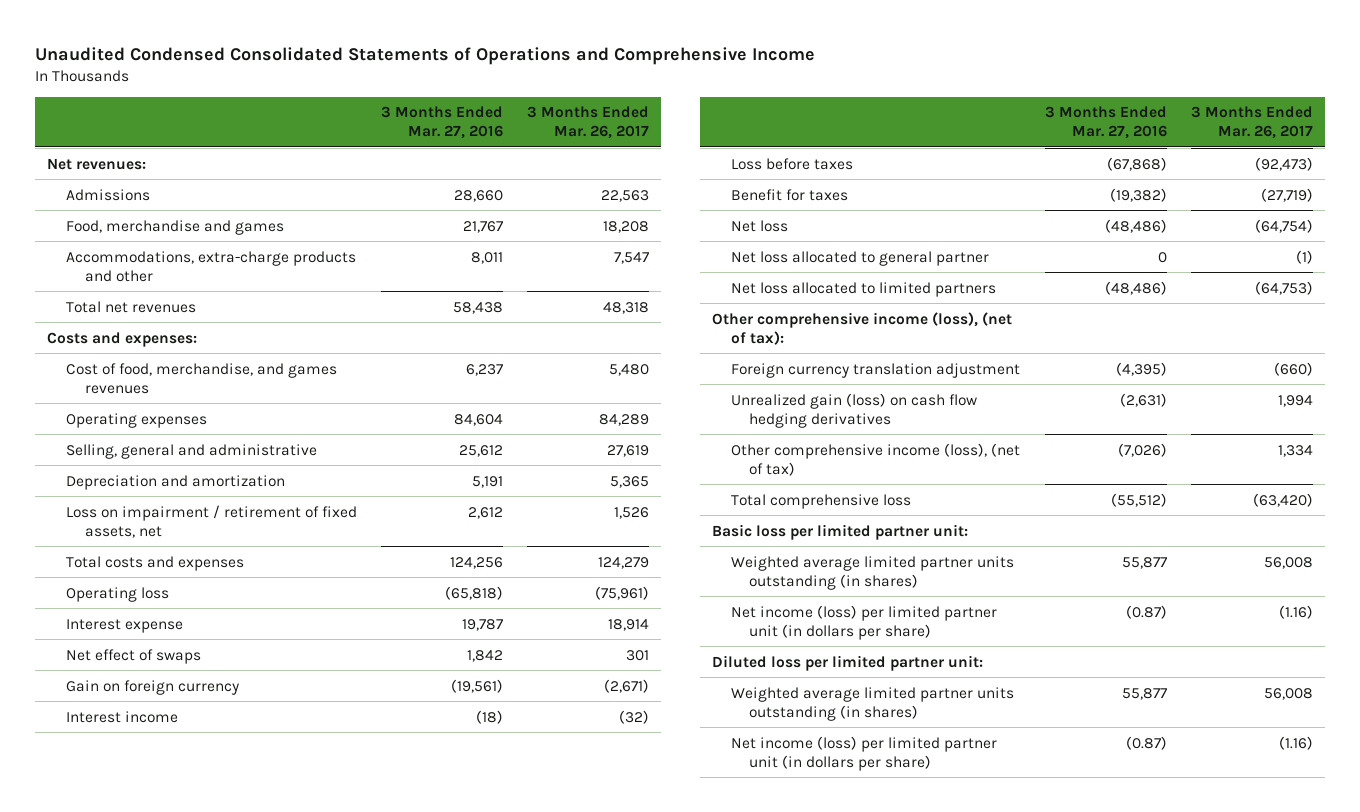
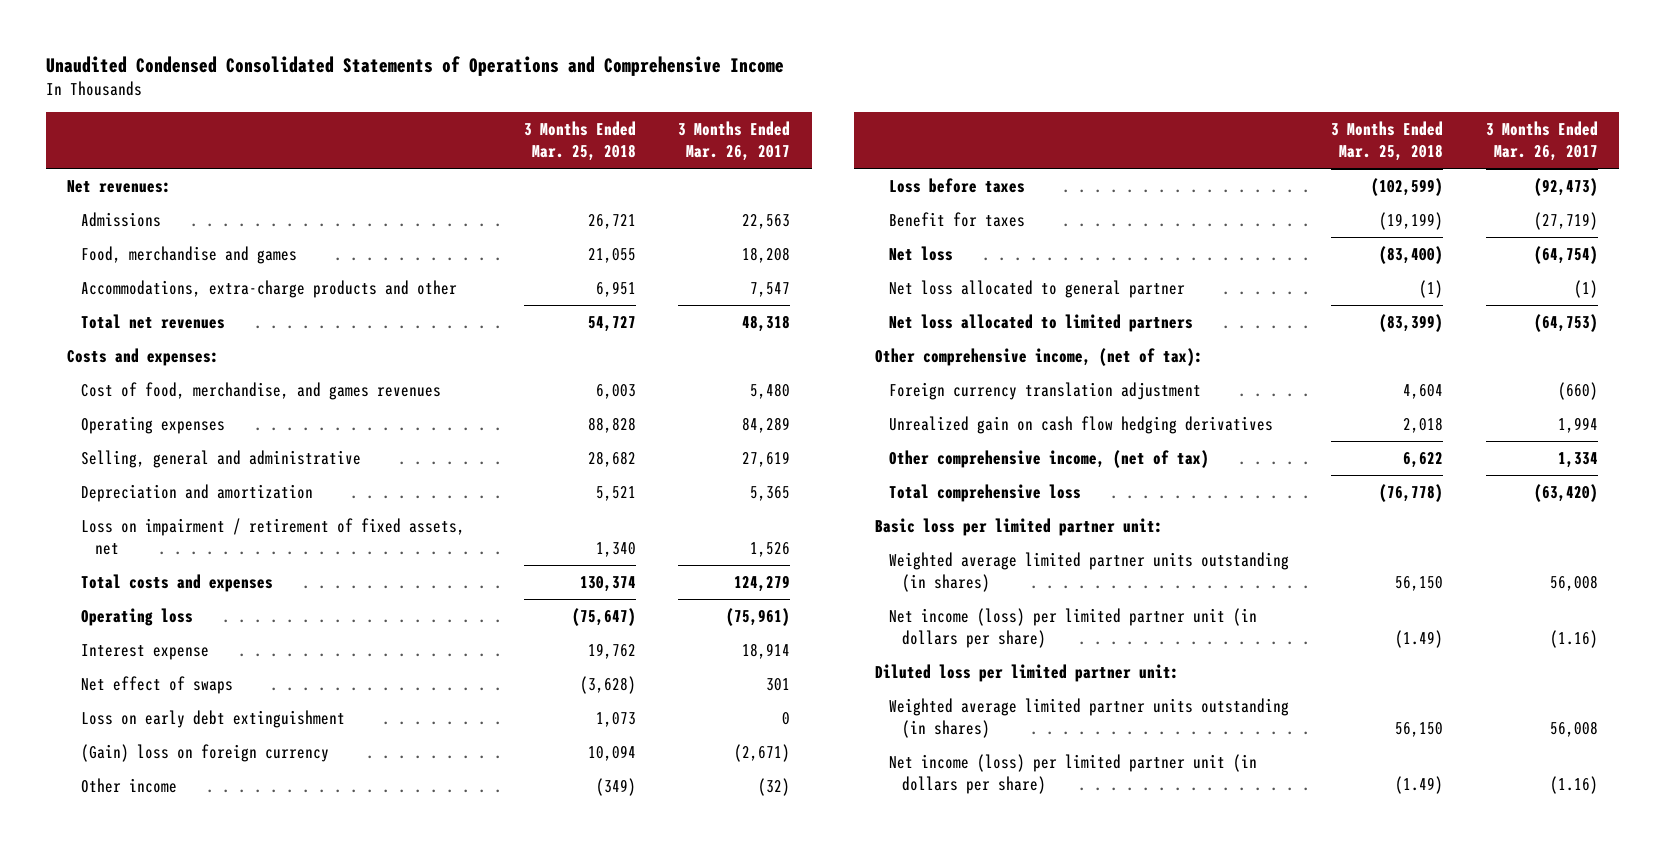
[381,106,504,140] 3 Months Ended Mar. 27, 2016 -> none
none -> [523,121,636,161] 3 Months Ended Mar. 25, 2018
[66,710,179,723] Interest income -> none
none -> [81,710,346,729] Loss on early debt extinguishment
[66,679,240,695] Gain on foreign currency -> [81,744,330,763] (Gain) loss on foreign currency
none -> [81,778,178,794] Other income
[711,311,1012,345] Other comprehensive income (loss), (net of tax): -> [875,348,1204,367] Other comprehensive income, (net of tax):
[730,392,977,428] Unrealized gain (loss) on cash flow hedging derivatives -> [888,416,1273,435] Unrealized gain on cash flow hedging derivatives
[730,442,1020,476] Other comprehensive income (loss), (net of tax) -> [888,450,1209,469] Other comprehensive income, (net of tax)

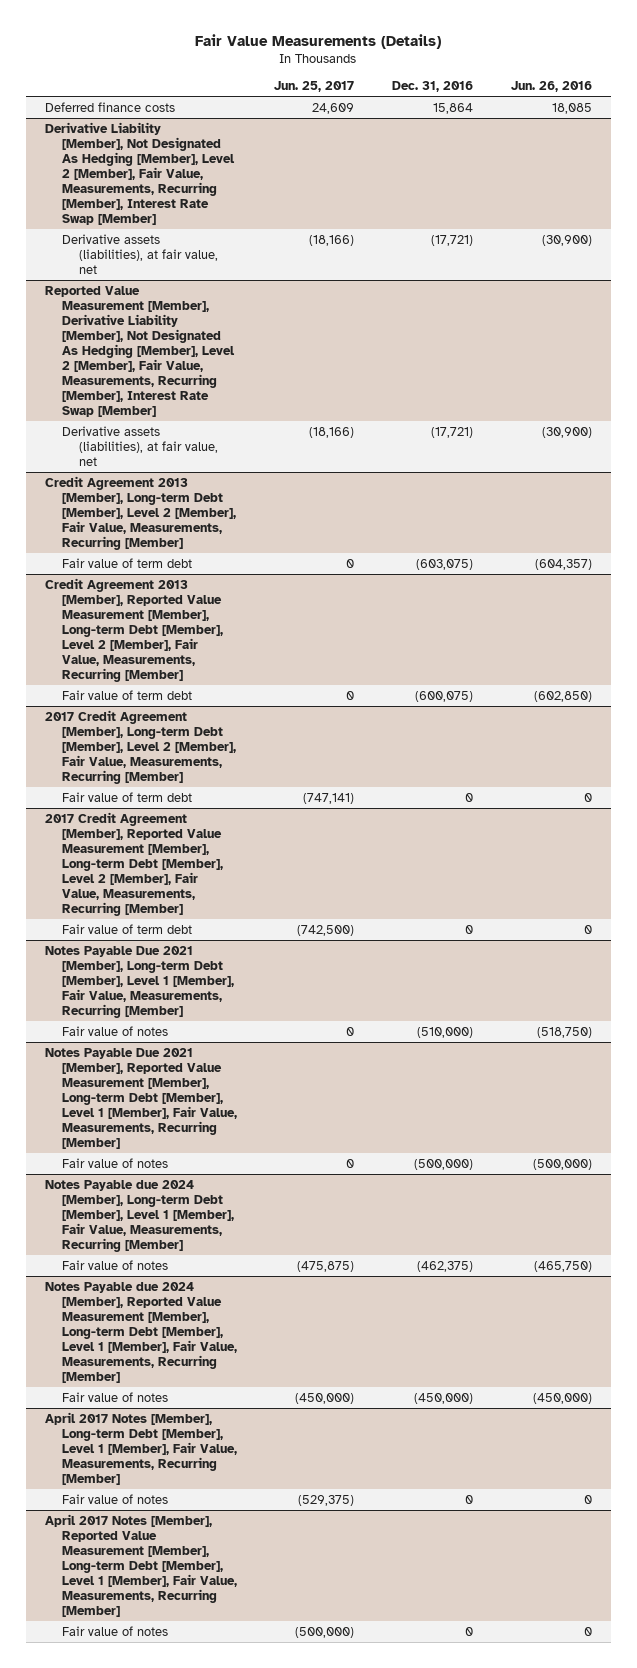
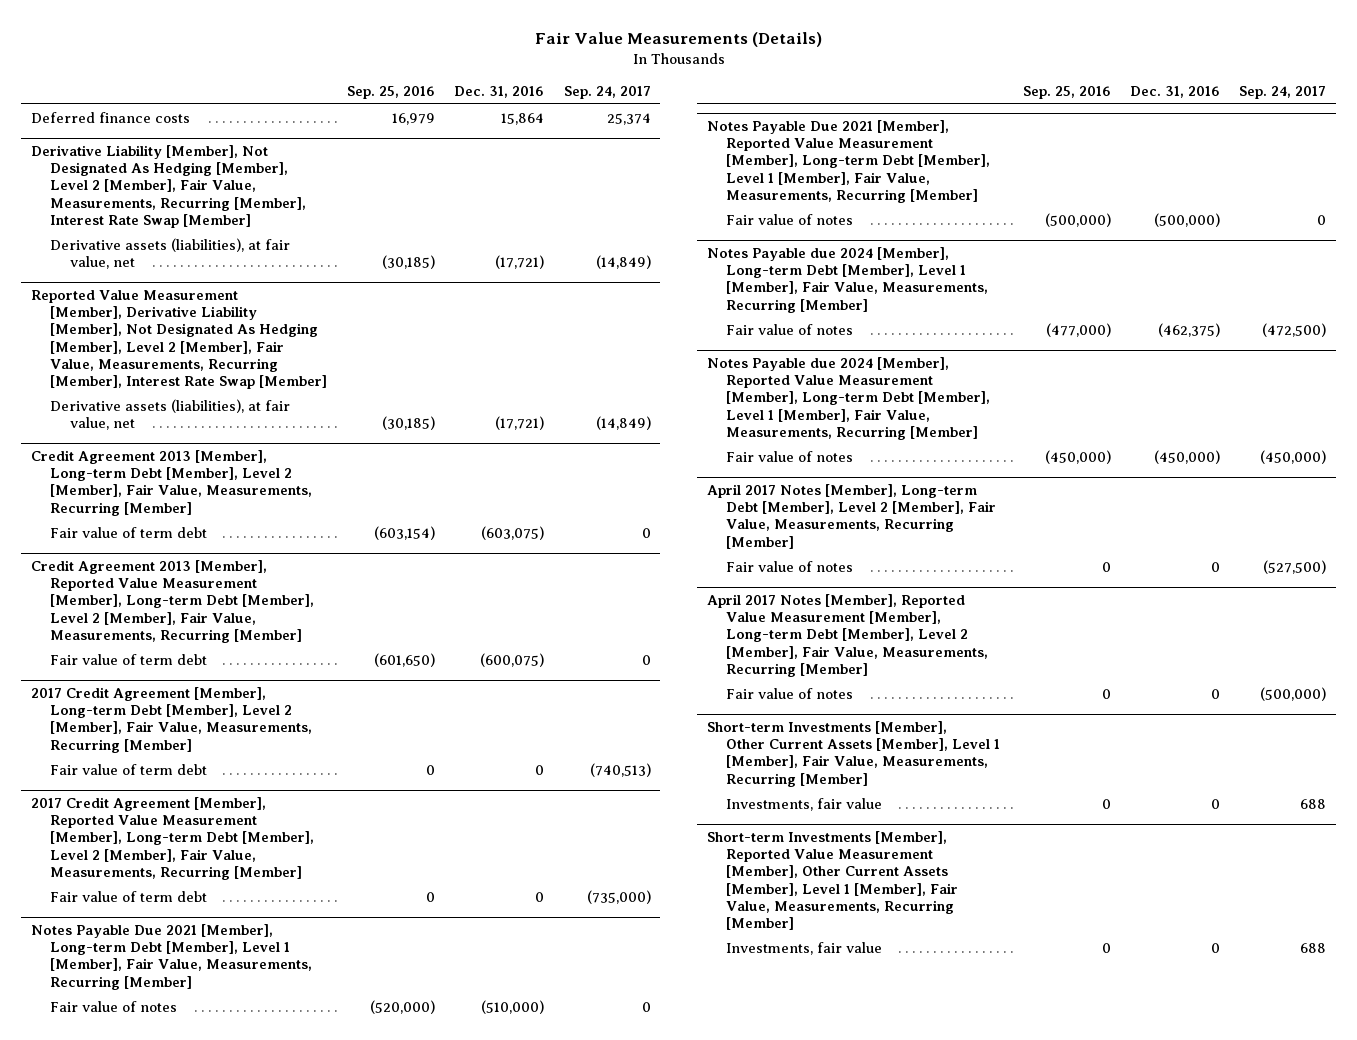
[274,81,355,93] Jun. 25, 2017 -> none
[510,81,592,93] Jun. 26, 2016 -> none
none -> [346,86,435,100] Sep. 25, 2016
none -> [563,86,651,100] Sep. 24, 2017
[44,1411,237,1485] April 2017 Notes [Member], Long-term Debt [Member], Level 1 [Member], Fair Value, Measurements, Recurring [Member] -> [706,484,997,549] April 2017 Notes [Member], Long-term Debt [Member], Level 2 [Member], Fair Value, Measurements, Recurring [Member]
[44,1513,237,1617] April 2017 Notes [Member], Reported Value Measurement [Member], Long-term Debt [Member], Level 1 [Member], Fair Value, Measurements, Recurring [Member] -> [706,594,989,677] April 2017 Notes [Member], Reported Value Measurement [Member], Long-term Debt [Member], Level 2 [Member], Fair Value, Measurements, Recurring [Member]
none -> [706,721,1001,787] Short-term Investments [Member], Other Current Assets [Member], Level 1 [Member], Fair Value, Measurements, Recurring [Member]
none -> [726,797,883,811] Investments, fair value
none -> [706,831,959,930] Short-term Investments [Member], Reported Value Measurement [Member], Other Current Assets [Member], Level 1 [Member], Fair Value, Measurements, Recurring [Member]
none -> [726,941,883,955] Investments, fair value

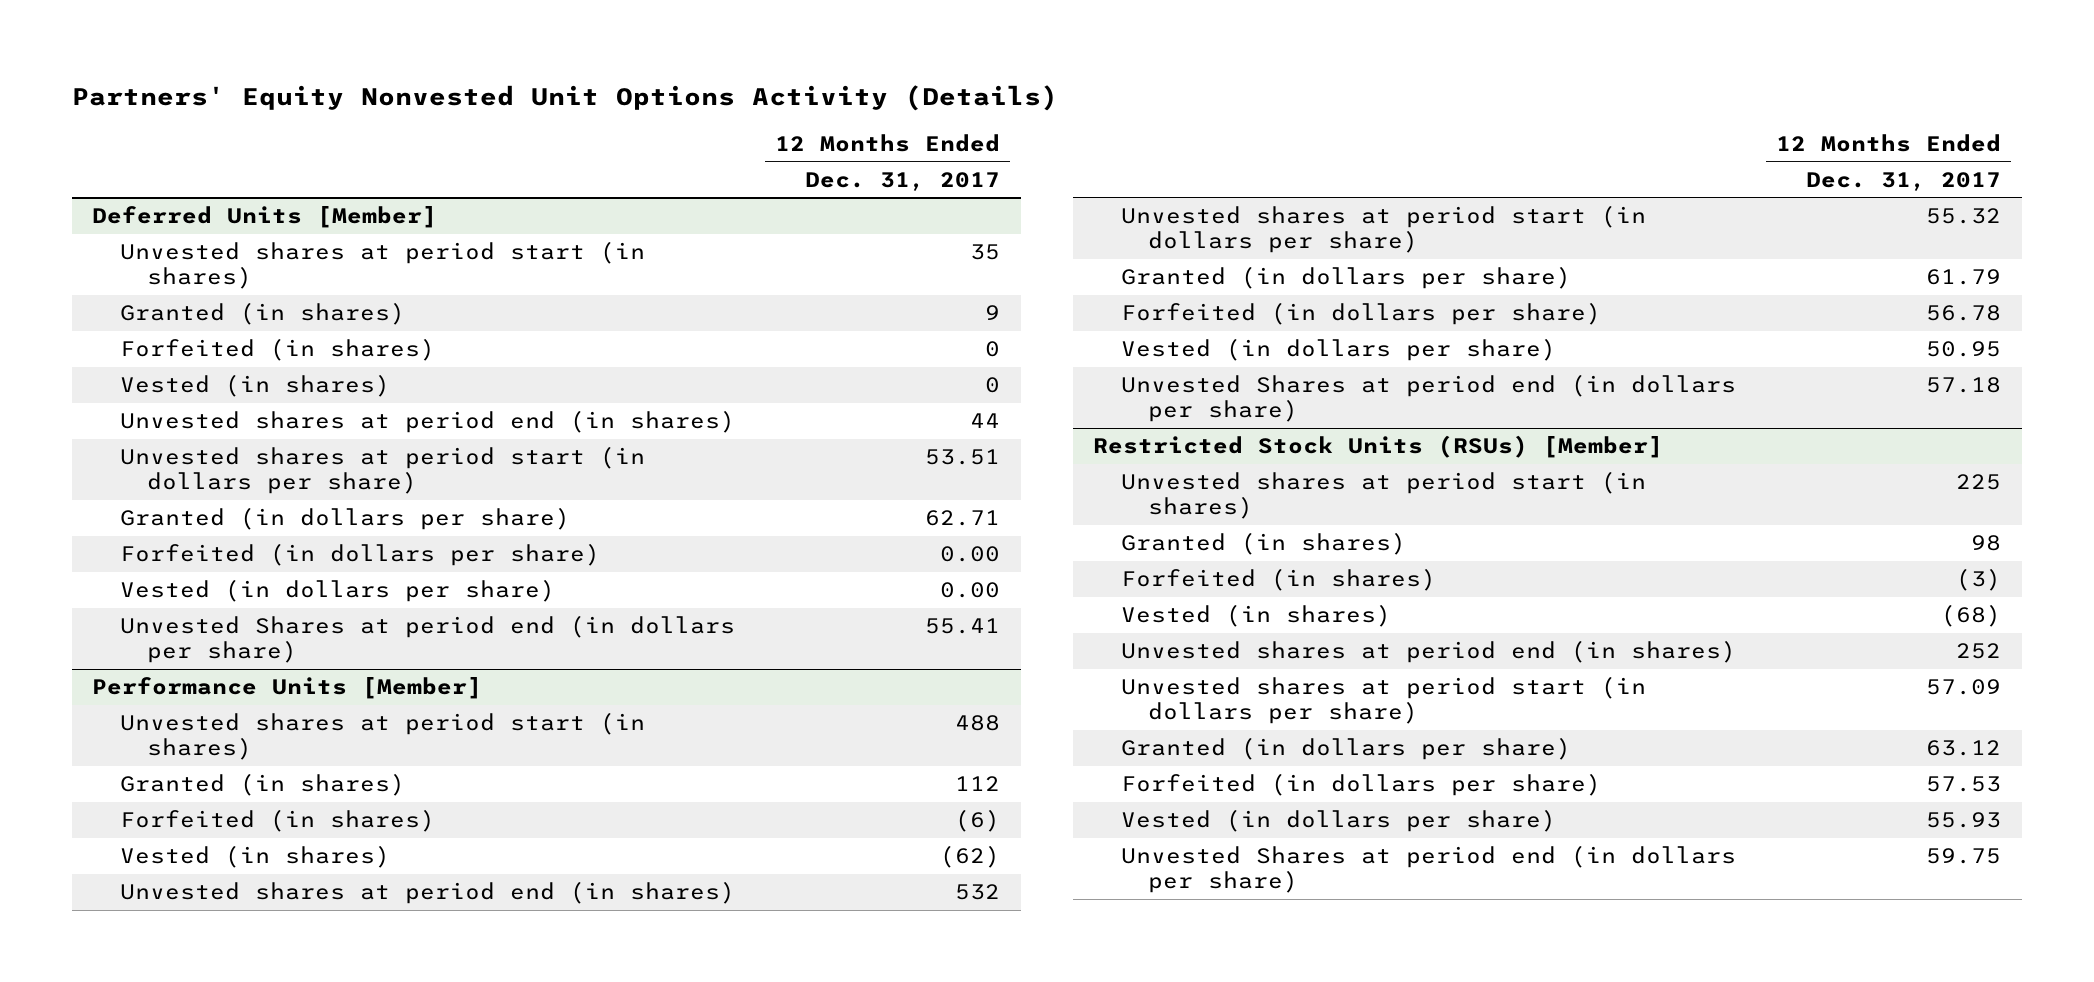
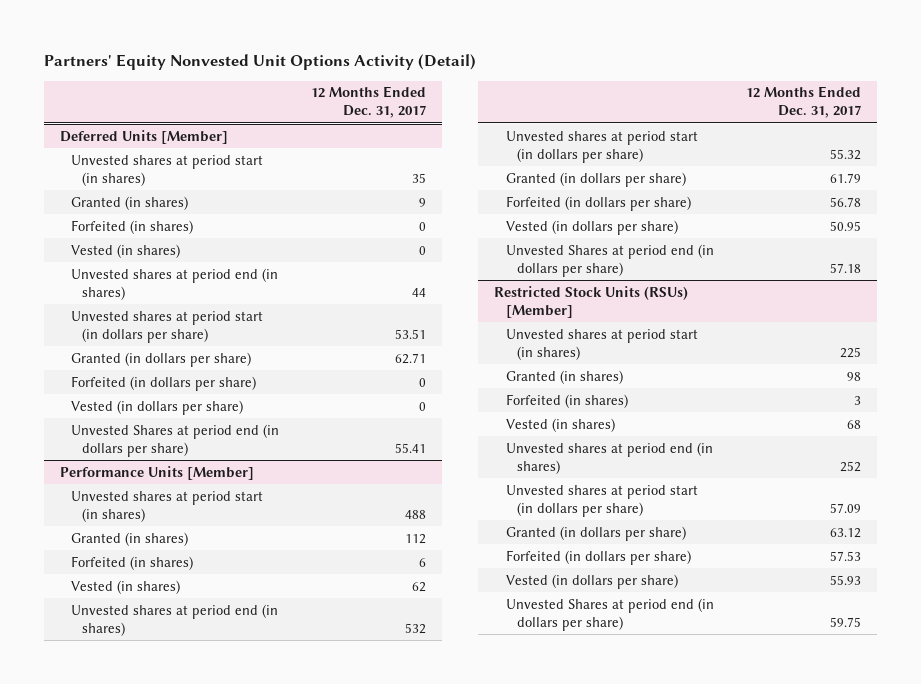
[72,84,1059,111] Partners' Equity Nonvested Unit Options Activity (Details) -> [44,54,477,71] Partners' Equity Nonvested Unit Options Activity (Detail)
[940,546,1001,563] 0.00 -> [419,377,427,387] 0
[940,582,1001,599] 0.00 -> [419,401,427,411] 0
[955,809,1001,833] (6) -> [419,557,427,567] 6
[940,845,1001,869] (62) -> [412,581,427,592] 62
[1956,568,2002,592] (3) -> [853,395,861,405] 3
[1941,604,2002,628] (68) -> [846,419,861,429] 68

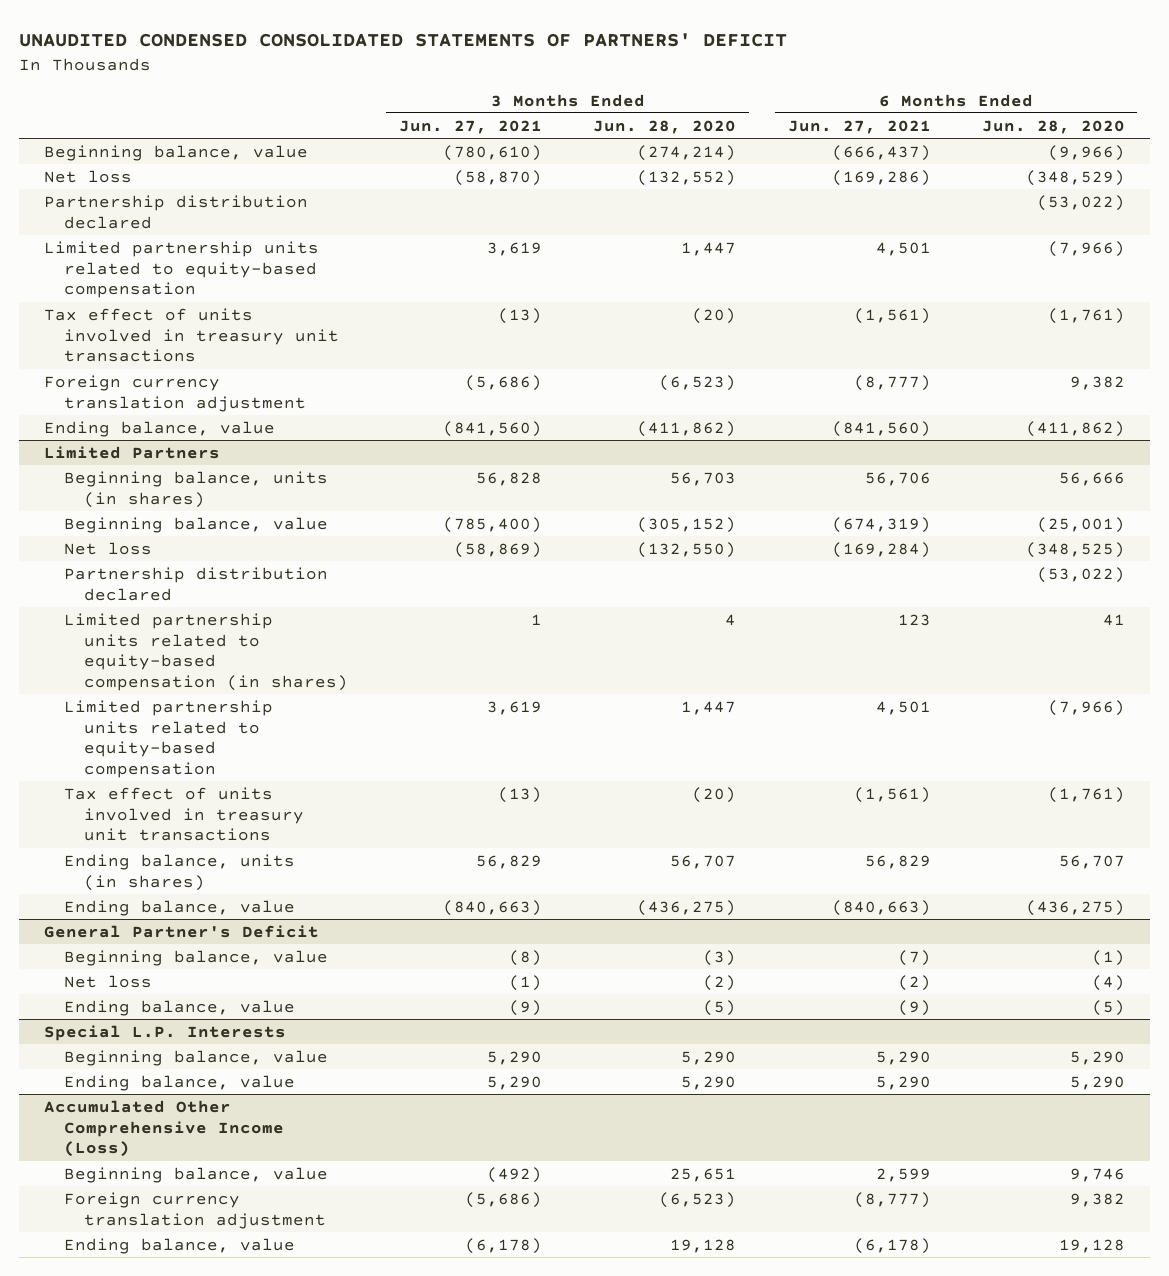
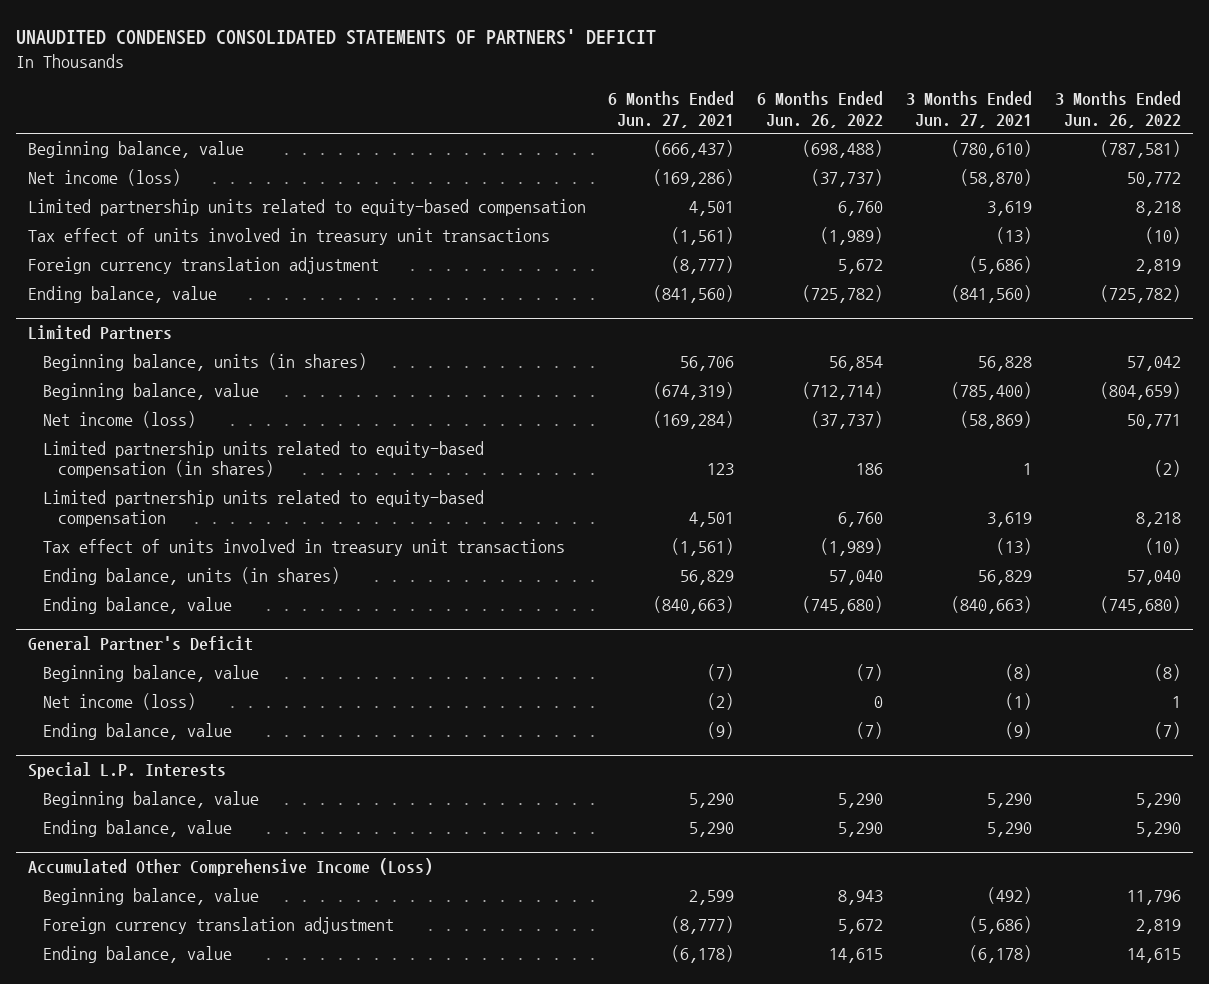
[593,119,737,134] Jun. 28, 2020 -> none
[981,119,1125,134] Jun. 28, 2020 -> none
none -> [757,91,884,128] 6 Months Ended Jun. 26, 2022
none -> [1055,91,1182,128] 3 Months Ended Jun. 26, 2022
[44,194,309,229] Partnership distribution declared -> none
[44,169,133,183] Net loss -> [27,169,181,187] Net income (loss)
[64,566,329,601] Partnership distribution declared -> none
[64,541,153,555] Net loss -> [42,411,196,429] Net income (loss)
[64,974,153,988] Net loss -> [42,693,196,711] Net income (loss)

